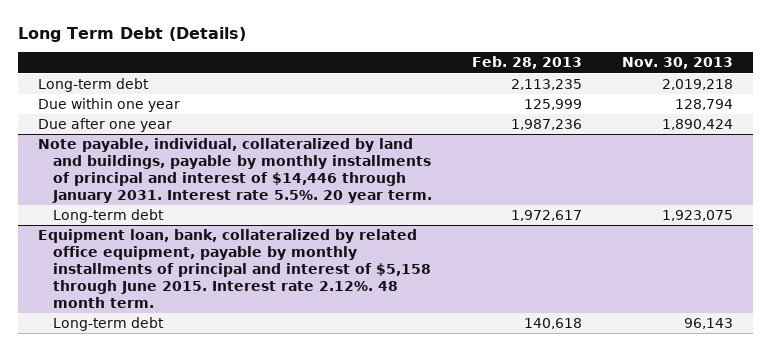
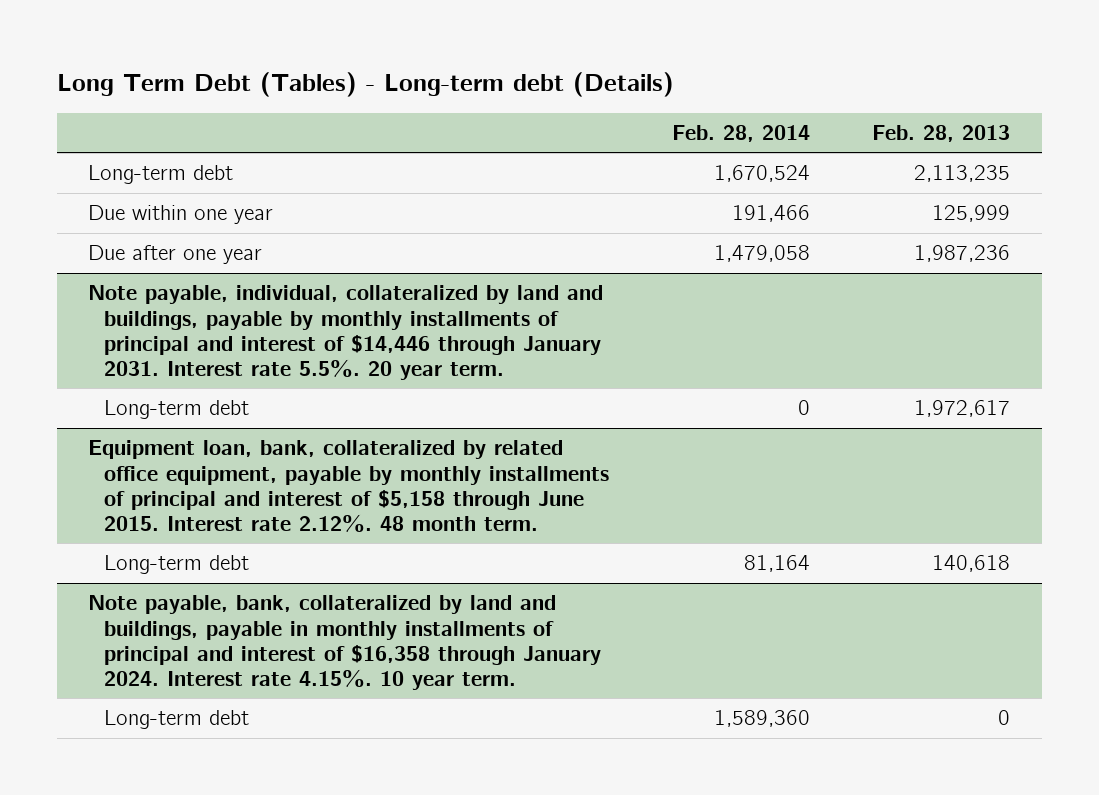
[17,26,246,42] Long Term Debt (Details) -> [57,71,675,97] Long Term Debt (Tables) - Long-term debt (Details)
[622,57,734,70] Nov. 30, 2013 -> none
none -> [671,124,810,142] Feb. 28, 2014
none -> [88,595,602,691] Note payable, bank, collateralized by land and buildings, payable in monthly installments of principal and interest of $16,358 through January 2024. Interest rate 4.15%. 10 year term.
none -> [104,710,250,730] Long-term debt

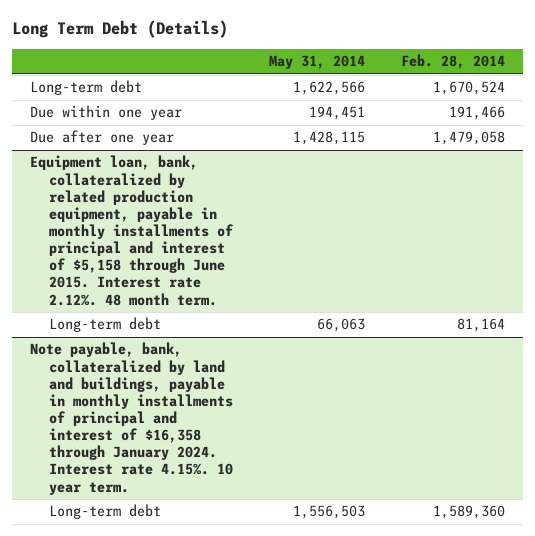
[57,71,675,97] Long Term Debt (Tables) - Long-term debt (Details) -> [11,20,228,39] Long Term Debt (Details)
[872,124,1011,142] Feb. 28, 2013 -> none
none -> [269,55,366,70] May 31, 2014
[88,285,604,381] Note payable, individual, collateralized by land and buildings, payable by monthly installments of principal and interest of $14,446 through January 2031. Interest rate 5.5%. 20 year term. -> none
[104,400,250,420] Long-term debt -> none
[88,440,610,533] Equipment loan, bank, collateralized by related office equipment, payable by monthly installments of principal and interest of $5,158 through June 2015. Interest rate 2.12%. 48 month term. -> [29,155,235,306] Equipment loan, bank, collateralized by related production equipment, payable in monthly installments of principal and interest of $5,158 through June 2015. Interest rate 2.12%. 48 month term.

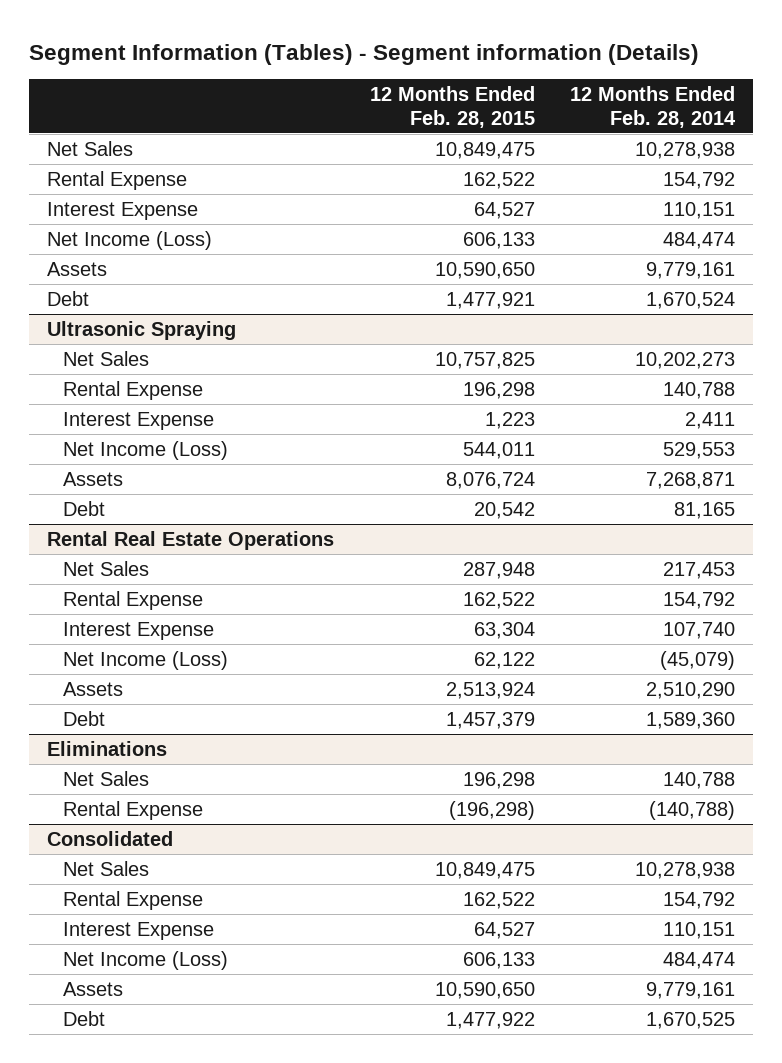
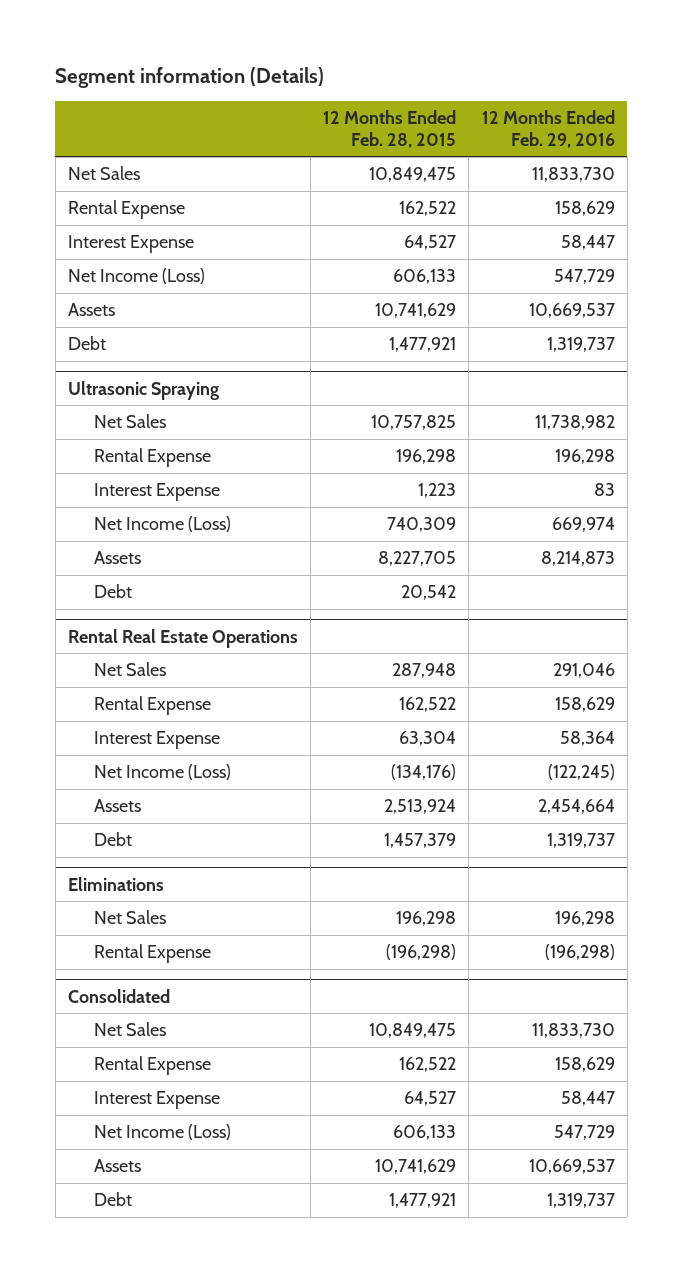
[28,43,699,65] Segment Information (Tables) - Segment information (Details) -> [55,67,325,89] Segment information (Details)
[570,86,737,128] 12 Months Ended Feb. 28, 2014 -> none
none -> [481,110,615,148] 12 Months Ended Feb. 29, 2016
[434,261,535,279] 10,590,650 -> [375,303,457,319] 10,741,629
[462,441,535,459] 544,011 -> [387,517,457,533] 740,309
[445,471,535,489] 8,076,724 -> [378,551,457,567] 8,227,705
[473,651,535,669] 62,122 -> [391,764,457,781] (134,176)
[434,981,535,999] 10,590,650 -> [375,1159,457,1175] 10,741,629
[445,1011,535,1029] 1,477,922 -> [389,1193,457,1209] 1,477,921

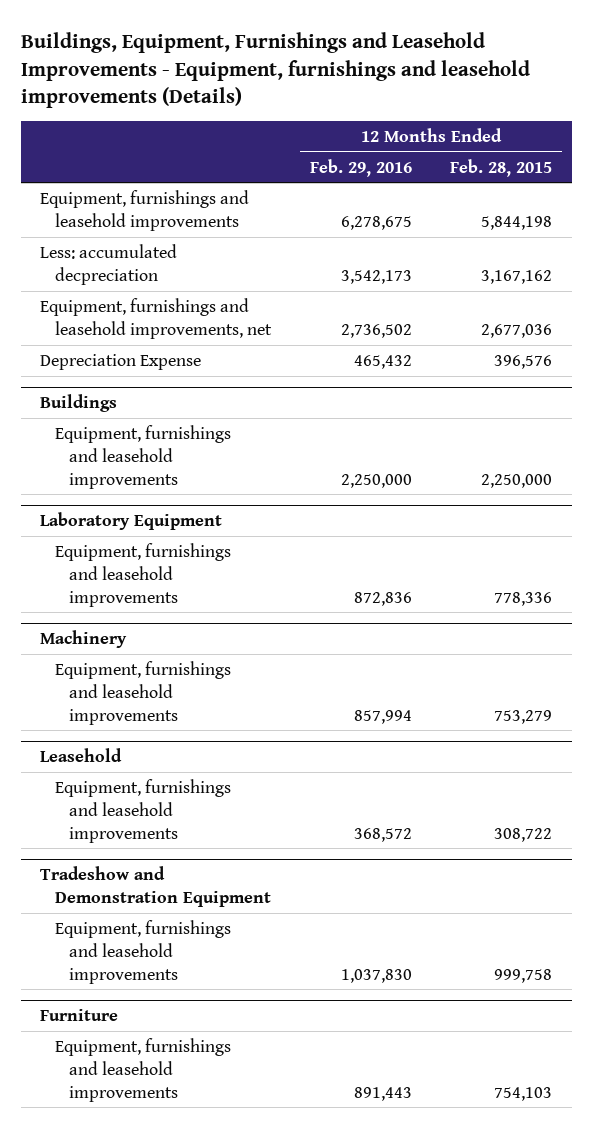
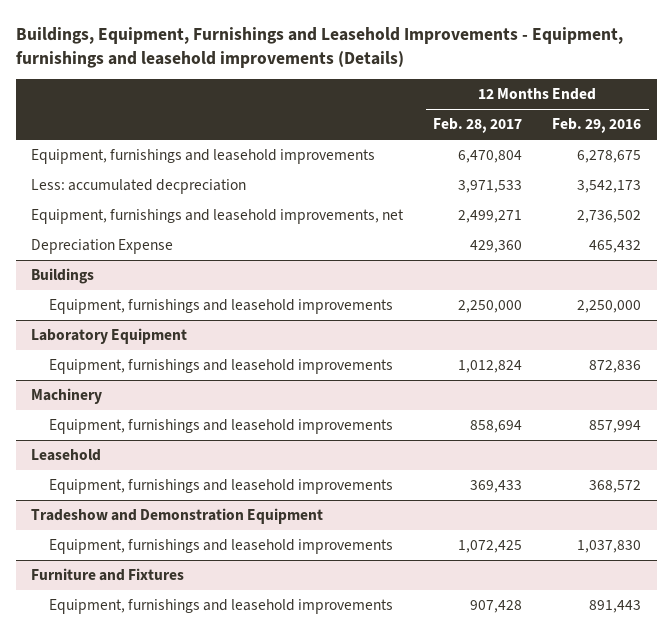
[450,158,553,177] Feb. 28, 2015 -> none
none -> [433,118,523,134] Feb. 28, 2017
[40,1009,119,1022] Furniture -> [30,568,184,582] Furniture and Fixtures

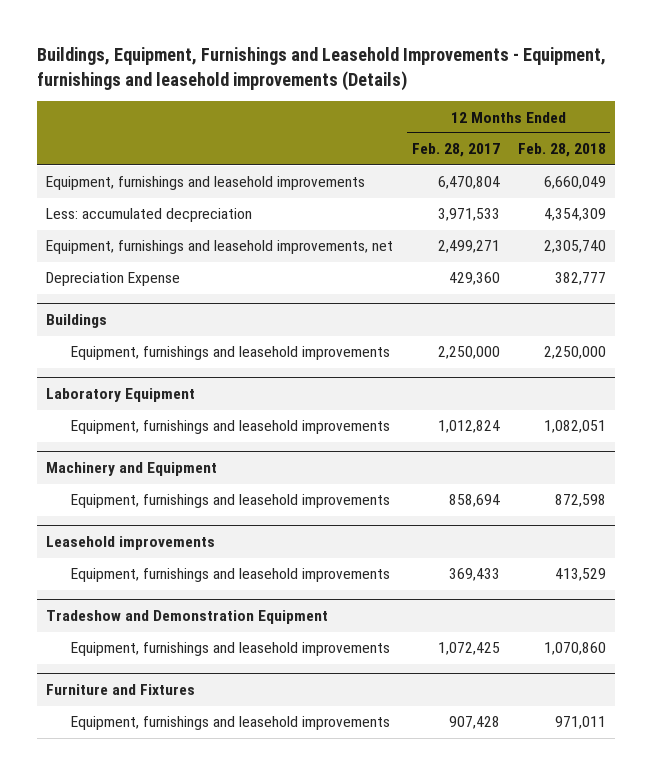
[552,118,642,134] Feb. 29, 2016 -> none
none -> [517,143,606,158] Feb. 28, 2018
[30,388,102,405] Machinery -> [46,462,218,477] Machinery and Equipment
[30,449,101,462] Leasehold -> [46,536,216,551] Leasehold improvements

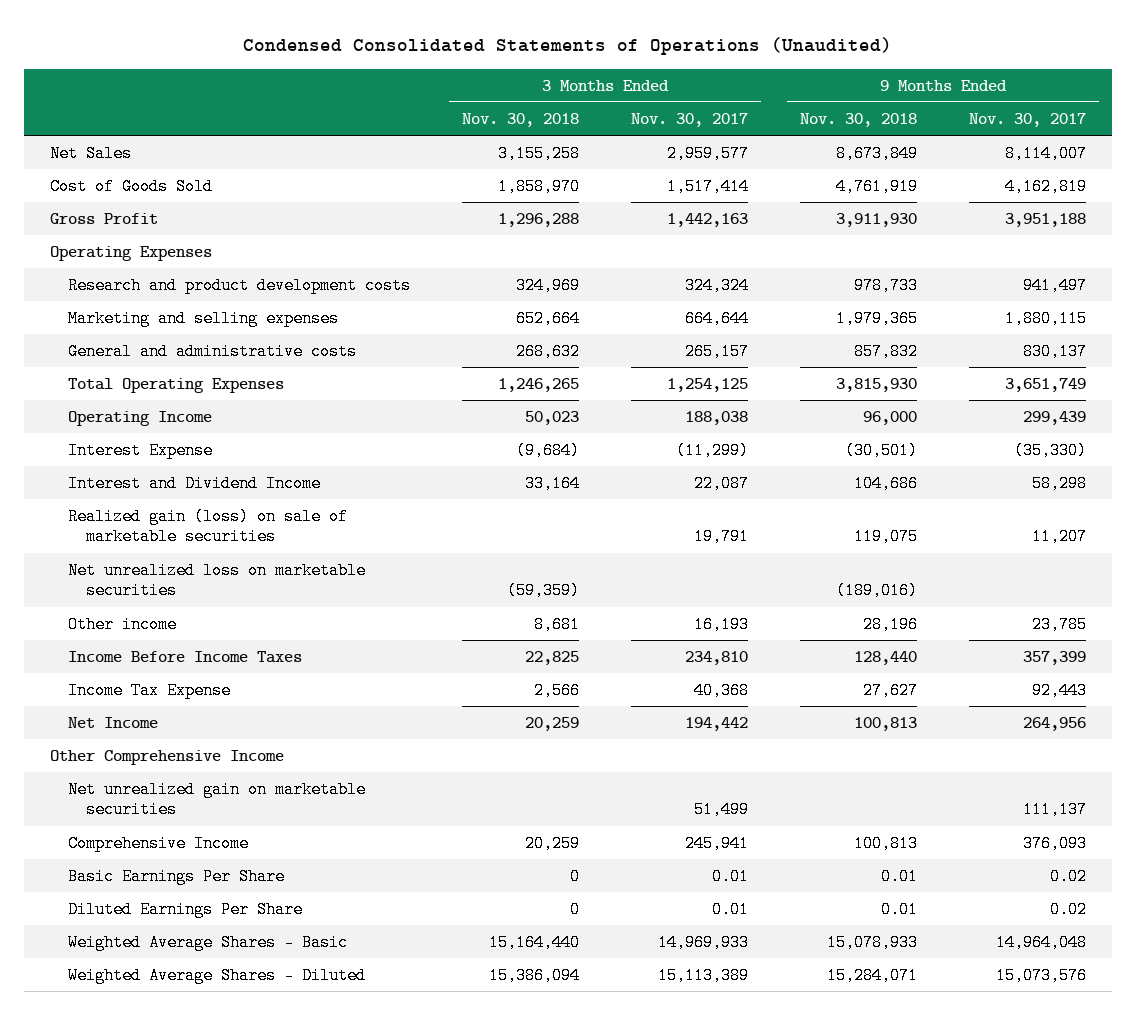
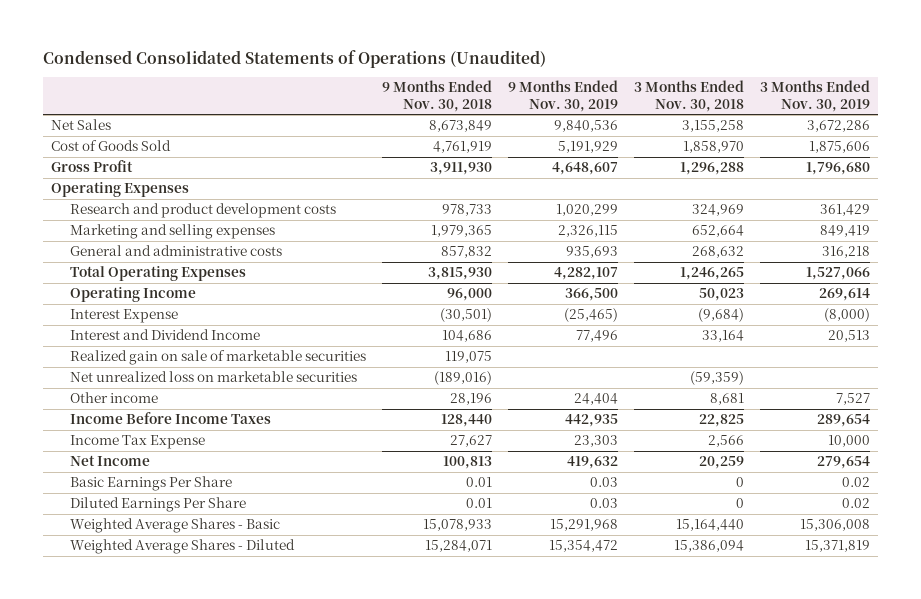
[631,112,749,127] Nov. 30, 2017 -> none
[969,112,1087,127] Nov. 30, 2017 -> none
none -> [507,80,618,112] 9 Months Ended Nov. 30, 2019
none -> [760,80,871,112] 3 Months Ended Nov. 30, 2019
[67,507,348,546] Realized gain (loss) on sale of marketable securities -> [69,350,366,366] Realized gain on sale of marketable securities
[49,749,284,765] Other Comprehensive Income -> none
[67,780,366,819] Net unrealized gain on marketable securities -> none
[67,834,249,852] Comprehensive Income -> none

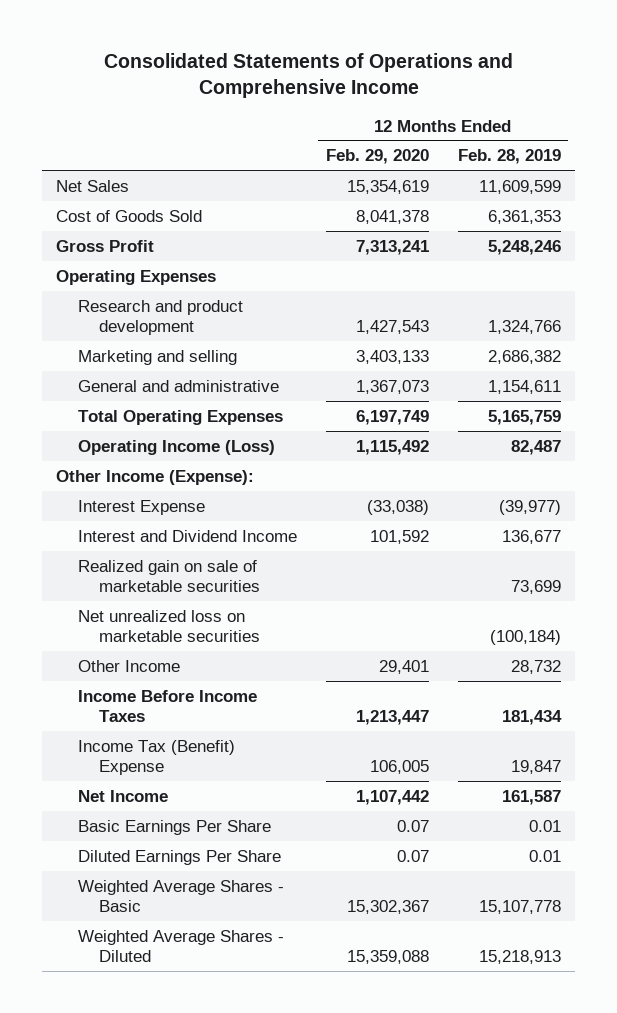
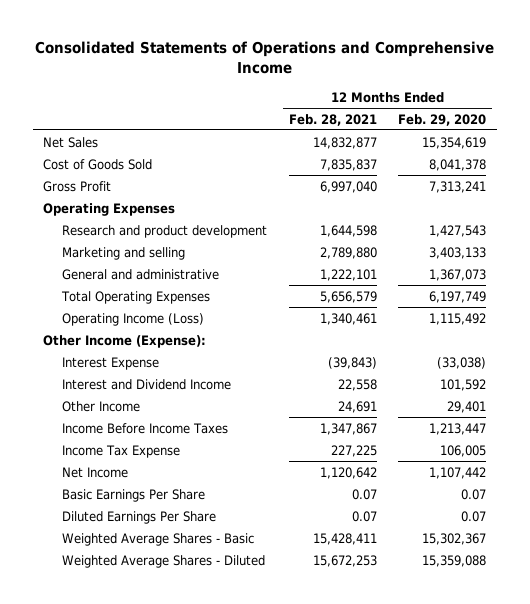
[457,149,561,165] Feb. 28, 2019 -> none
none -> [288,113,377,126] Feb. 28, 2021
[77,559,260,593] Realized gain on sale of marketable securities -> none
[77,609,260,643] Net unrealized loss on marketable securities -> none
[77,739,235,776] Income Tax (Benefit) Expense -> [62,444,181,458] Income Tax Expense

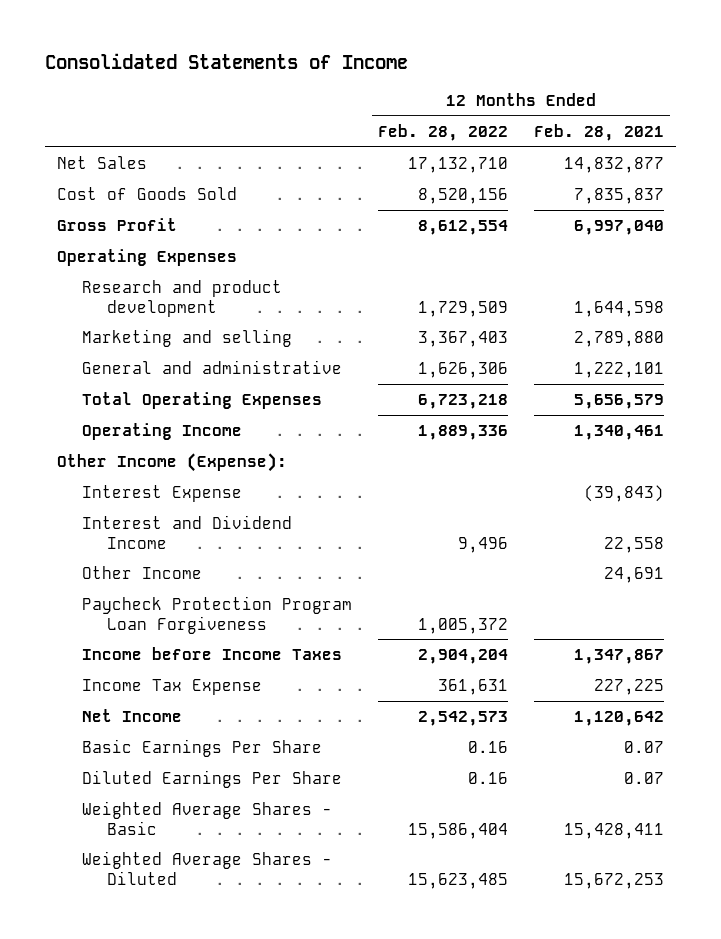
[34,41,494,75] Consolidated Statements of Operations and Comprehensive Income -> [44,53,408,70] Consolidated Statements of Income
[398,113,487,126] Feb. 29, 2020 -> none
none -> [377,123,508,141] Feb. 28, 2022
[62,312,205,326] Operating Income (Loss) -> [82,422,243,440] Operating Income
none -> [82,595,353,634] Paycheck Protection Program Loan Forgiveness
[62,422,229,434] Income Before Income Taxes -> [82,646,343,660] Income before Income Taxes

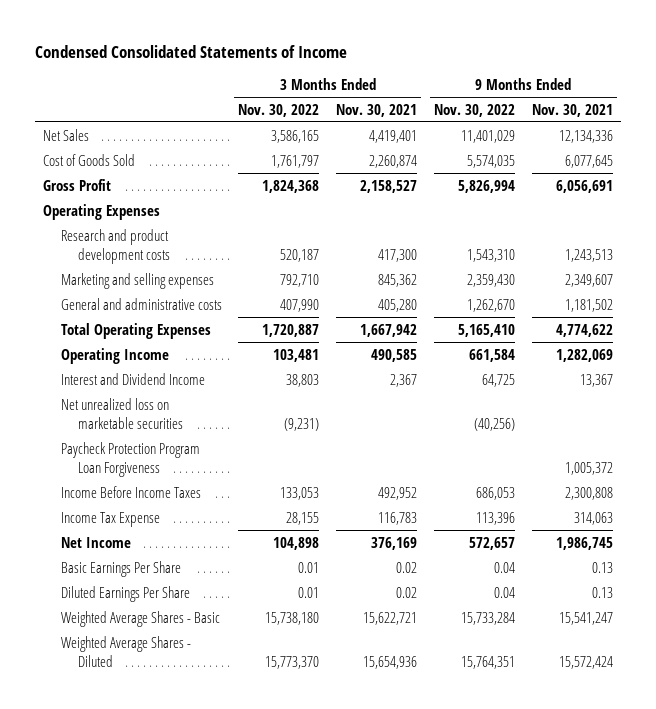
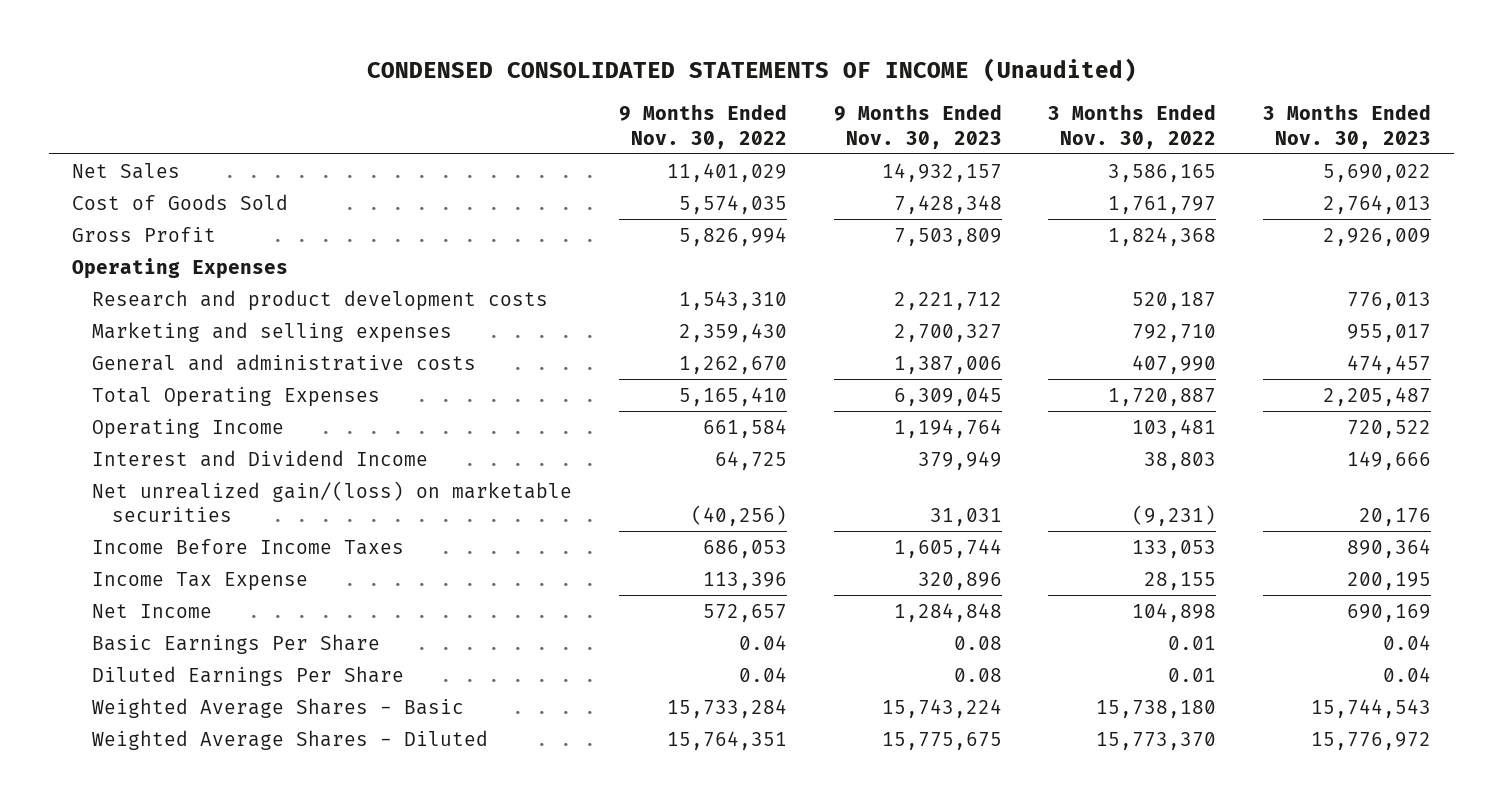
[34,44,347,58] Condensed Consolidated Statements of Income -> [366,58,1137,83] CONDENSED CONSOLIDATED STATEMENTS OF INCOME (Unaudited)
[336,103,418,117] Nov. 30, 2021 -> none
[531,103,613,117] Nov. 30, 2021 -> none
none -> [833,104,1002,149] 9 Months Ended Nov. 30, 2023
none -> [1263,104,1432,149] 3 Months Ended Nov. 30, 2023
[60,441,200,477] Paycheck Protection Program Loan Forgiveness -> none
[60,397,184,429] Net unrealized loss on marketable securities -> [92,480,573,523] Net unrealized gain/(loss) on marketable securities

